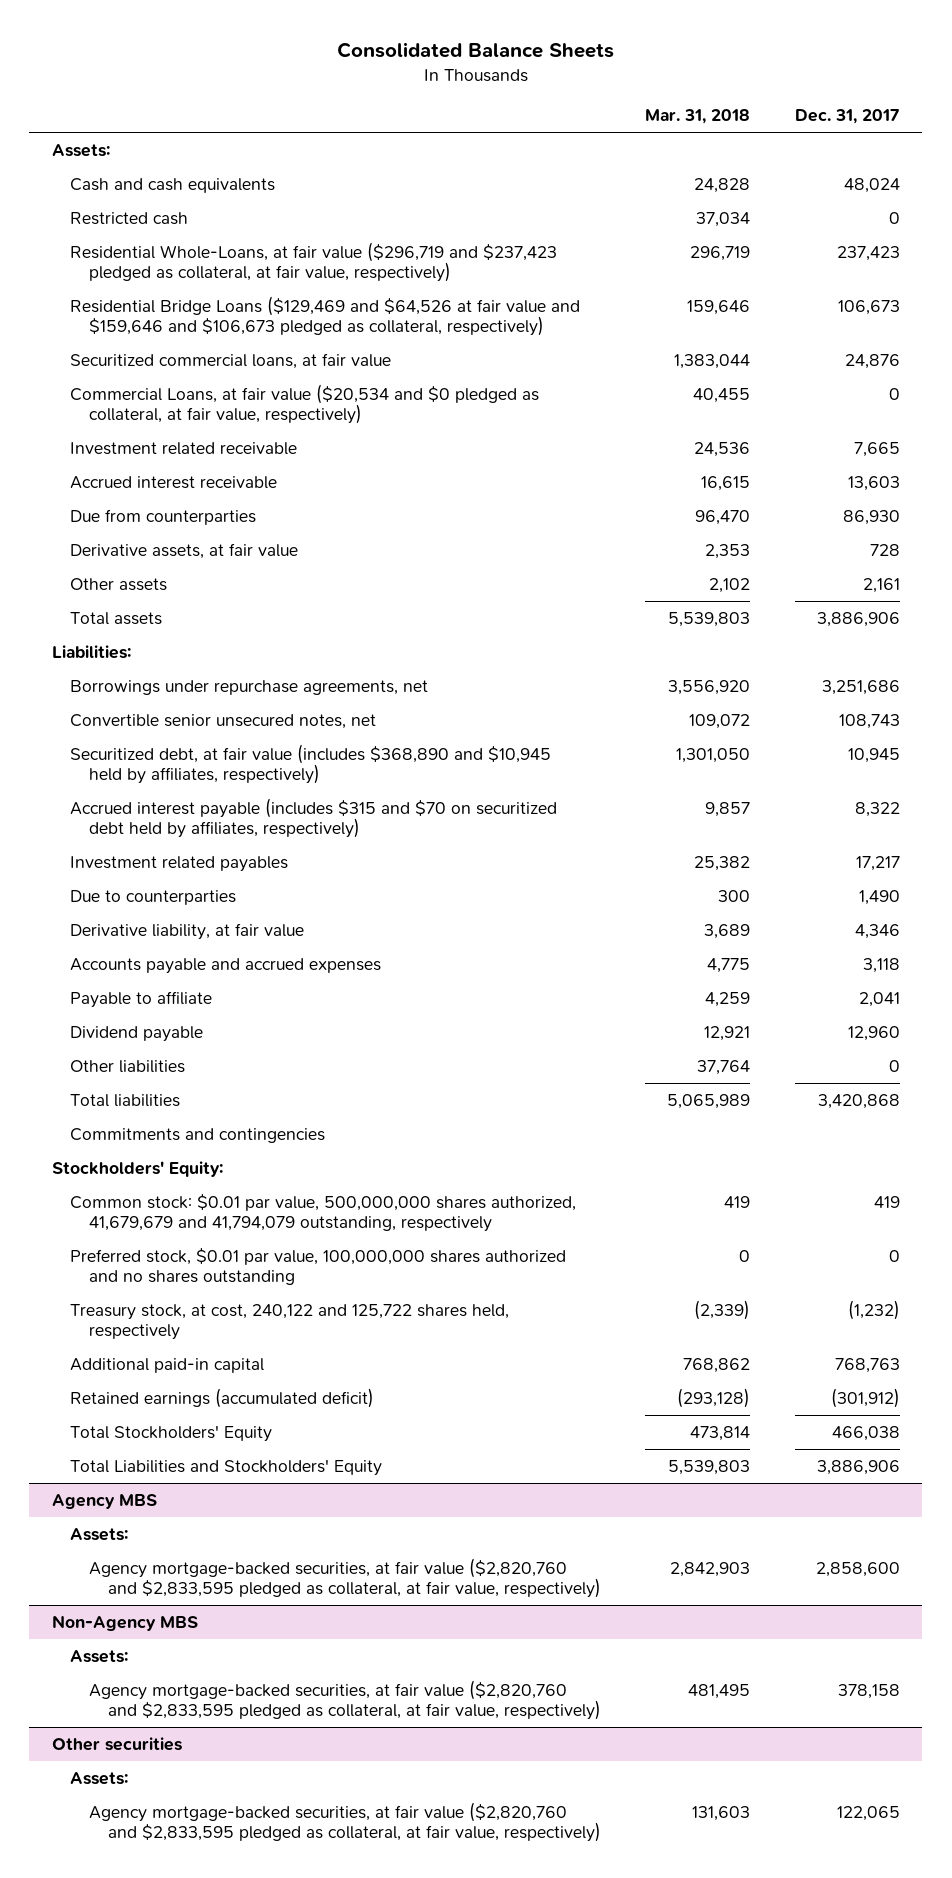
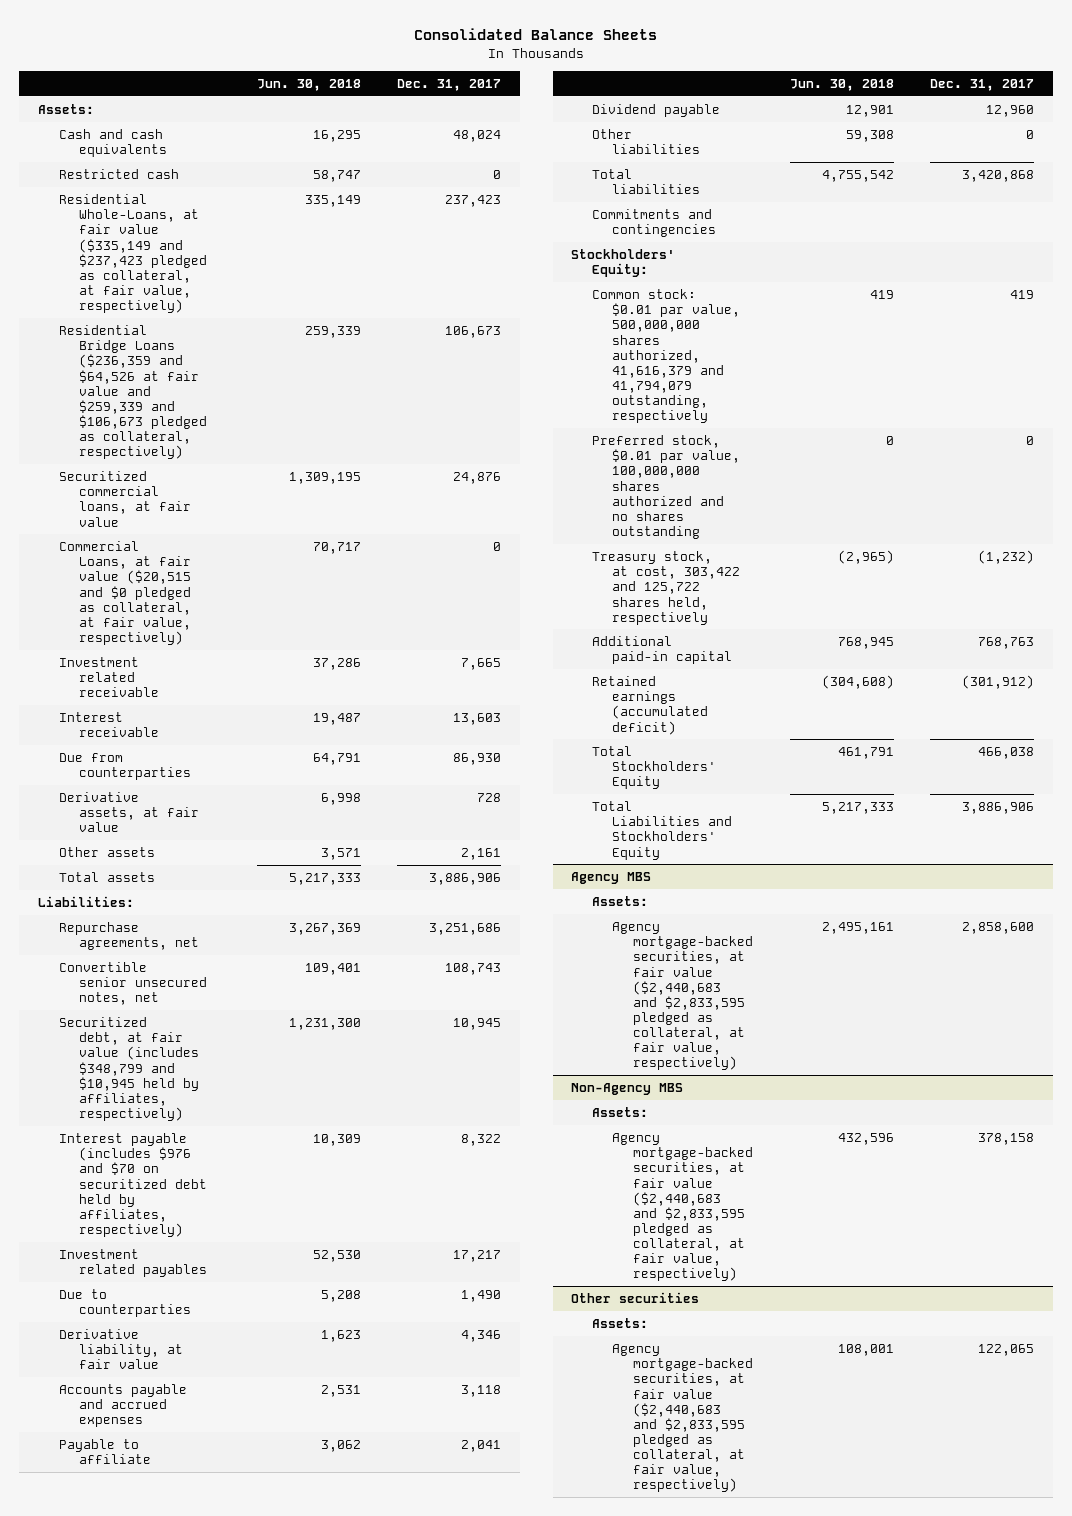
[645,109,751,125] Mar. 31, 2018 -> none
none -> [256,78,361,91] Jun. 30, 2018
[70,241,558,283] Residential Whole-Loans, at fair value ($296,719 and $237,423 pledged as collateral, at fair value, respectively) -> [58,194,208,314] Residential Whole-Loans, at fair value ($335,149 and $237,423 pledged as collateral, at fair value, respectively)
[70,295,581,337] Residential Bridge Loans ($129,469 and $64,526 at fair value and $159,646 and $106,673 pledged as collateral, respectively) -> [58,325,208,460] Residential Bridge Loans ($236,359 and $64,526 at fair value and $259,339 and $106,673 pledged as collateral, respectively)
[70,383,540,425] Commercial Loans, at fair value ($20,534 and $0 pledged as collateral, at fair value, respectively) -> [58,541,192,645] Commercial Loans, at fair value ($20,515 and $0 pledged as collateral, at fair value, respectively)
[70,475,278,489] Accrued interest receivable -> [58,712,160,738] Interest receivable
[70,679,429,695] Borrowings under repurchase agreements, net -> [58,922,200,951] Repurchase agreements, net
[70,743,552,785] Securitized debt, at fair value (includes $368,890 and $10,945 held by affiliates, respectively) -> [58,1017,200,1121] Securitized debt, at fair value (includes $348,799 and $10,945 held by affiliates, respectively)
[70,797,558,839] Accrued interest payable (includes $315 and $70 on securitized debt held by affiliates, respectively) -> [58,1133,208,1237] Interest payable (includes $976 and $70 on securitized debt held by affiliates, respectively)
[70,1193,577,1233] Common stock: $0.01 par value, 500,000,000 shares authorized, 41,679,679 and 41,794,079 outstanding, respectively -> [591,289,741,424] Common stock: $0.01 par value, 500,000,000 shares authorized, 41,616,379 and 41,794,079 outstanding, respectively
[70,1303,510,1341] Treasury stock, at cost, 240,122 and 125,722 shares held, respectively -> [591,551,741,625] Treasury stock, at cost, 303,422 and 125,722 shares held, respectively
[88,1557,601,1599] Agency mortgage-backed securities, at fair value ($2,820,760 and $2,833,595 pledged as collateral, at fair value, respectively) -> [612,922,754,1071] Agency mortgage-backed securities, at fair value ($2,440,683 and $2,833,595 pledged as collateral, at fair value, respectively)
[88,1679,601,1721] Agency mortgage-backed securities, at fair value ($2,820,760 and $2,833,595 pledged as collateral, at fair value, respectively) -> [612,1133,754,1282] Agency mortgage-backed securities, at fair value ($2,440,683 and $2,833,595 pledged as collateral, at fair value, respectively)
[88,1801,601,1843] Agency mortgage-backed securities, at fair value ($2,820,760 and $2,833,595 pledged as collateral, at fair value, respectively) -> [612,1344,754,1493] Agency mortgage-backed securities, at fair value ($2,440,683 and $2,833,595 pledged as collateral, at fair value, respectively)

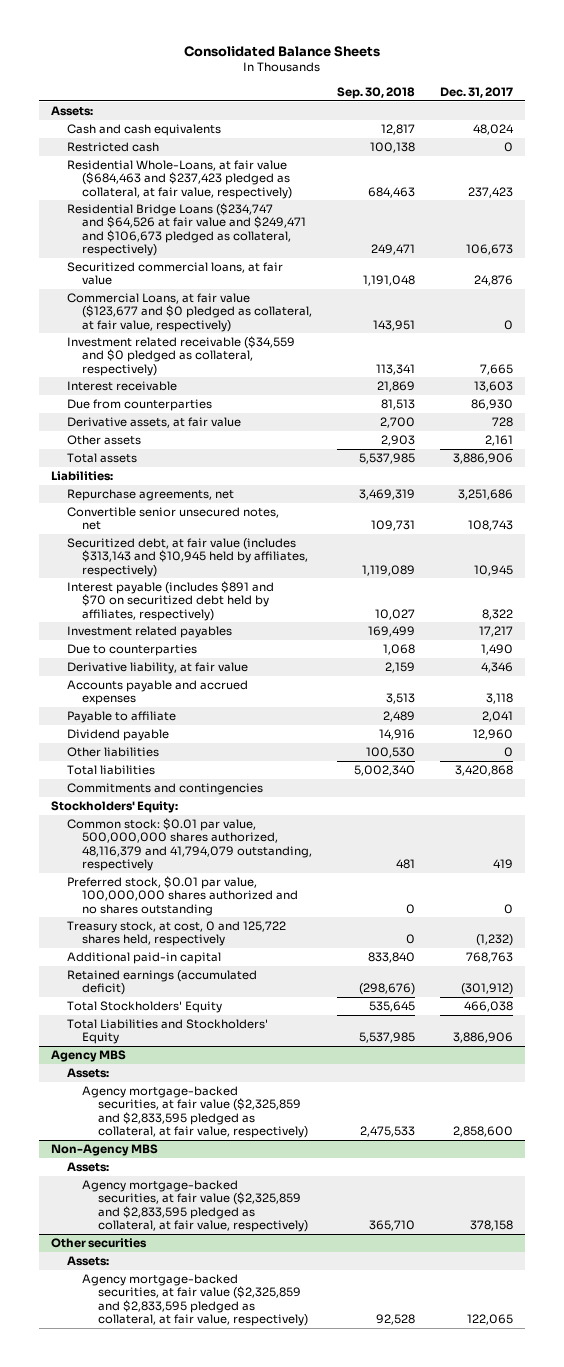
[256,78,361,91] Jun. 30, 2018 -> none
none -> [336,86,415,99] Sep. 30, 2018
[58,194,208,314] Residential Whole-Loans, at fair value ($335,149 and $237,423 pledged as collateral, at fair value, respectively) -> [66,160,293,199] Residential Whole-Loans, at fair value ($684,463 and $237,423 pledged as collateral, at fair value, respectively)
[58,325,208,460] Residential Bridge Loans ($236,359 and $64,526 at fair value and $259,339 and $106,673 pledged as collateral, respectively) -> [66,203,307,256] Residential Bridge Loans ($234,747 and $64,526 at fair value and $249,471 and $106,673 pledged as collateral, respectively)
[58,541,192,645] Commercial Loans, at fair value ($20,515 and $0 pledged as collateral, at fair value, respectively) -> [66,293,313,332] Commercial Loans, at fair value ($123,677 and $0 pledged as collateral, at fair value, respectively)
[58,657,160,698] Investment related receivable -> [66,336,295,376] Investment related receivable ($34,559 and $0 pledged as collateral, respectively)
[58,1017,200,1121] Securitized debt, at fair value (includes $348,799 and $10,945 held by affiliates, respectively) -> [66,538,309,577] Securitized debt, at fair value (includes $313,143 and $10,945 held by affiliates, respectively)
[58,1133,208,1237] Interest payable (includes $976 and $70 on securitized debt held by affiliates, respectively) -> [66,581,274,621] Interest payable (includes $891 and $70 on securitized debt held by affiliates, respectively)
[591,289,741,424] Common stock: $0.01 par value, 500,000,000 shares authorized, 41,616,379 and 41,794,079 outstanding, respectively -> [66,818,313,871] Common stock: $0.01 par value, 500,000,000 shares authorized, 48,116,379 and 41,794,079 outstanding, respectively
[591,551,741,625] Treasury stock, at cost, 303,422 and 125,722 shares held, respectively -> [66,921,286,947] Treasury stock, at cost, 0 and 125,722 shares held, respectively
[612,922,754,1071] Agency mortgage-backed securities, at fair value ($2,440,683 and $2,833,595 pledged as collateral, at fair value, respectively) -> [82,1086,309,1138] Agency mortgage-backed securities, at fair value ($2,325,859 and $2,833,595 pledged as collateral, at fair value, respectively)
[612,1133,754,1282] Agency mortgage-backed securities, at fair value ($2,440,683 and $2,833,595 pledged as collateral, at fair value, respectively) -> [82,1180,309,1232] Agency mortgage-backed securities, at fair value ($2,325,859 and $2,833,595 pledged as collateral, at fair value, respectively)
[612,1344,754,1493] Agency mortgage-backed securities, at fair value ($2,440,683 and $2,833,595 pledged as collateral, at fair value, respectively) -> [82,1274,309,1326] Agency mortgage-backed securities, at fair value ($2,325,859 and $2,833,595 pledged as collateral, at fair value, respectively)

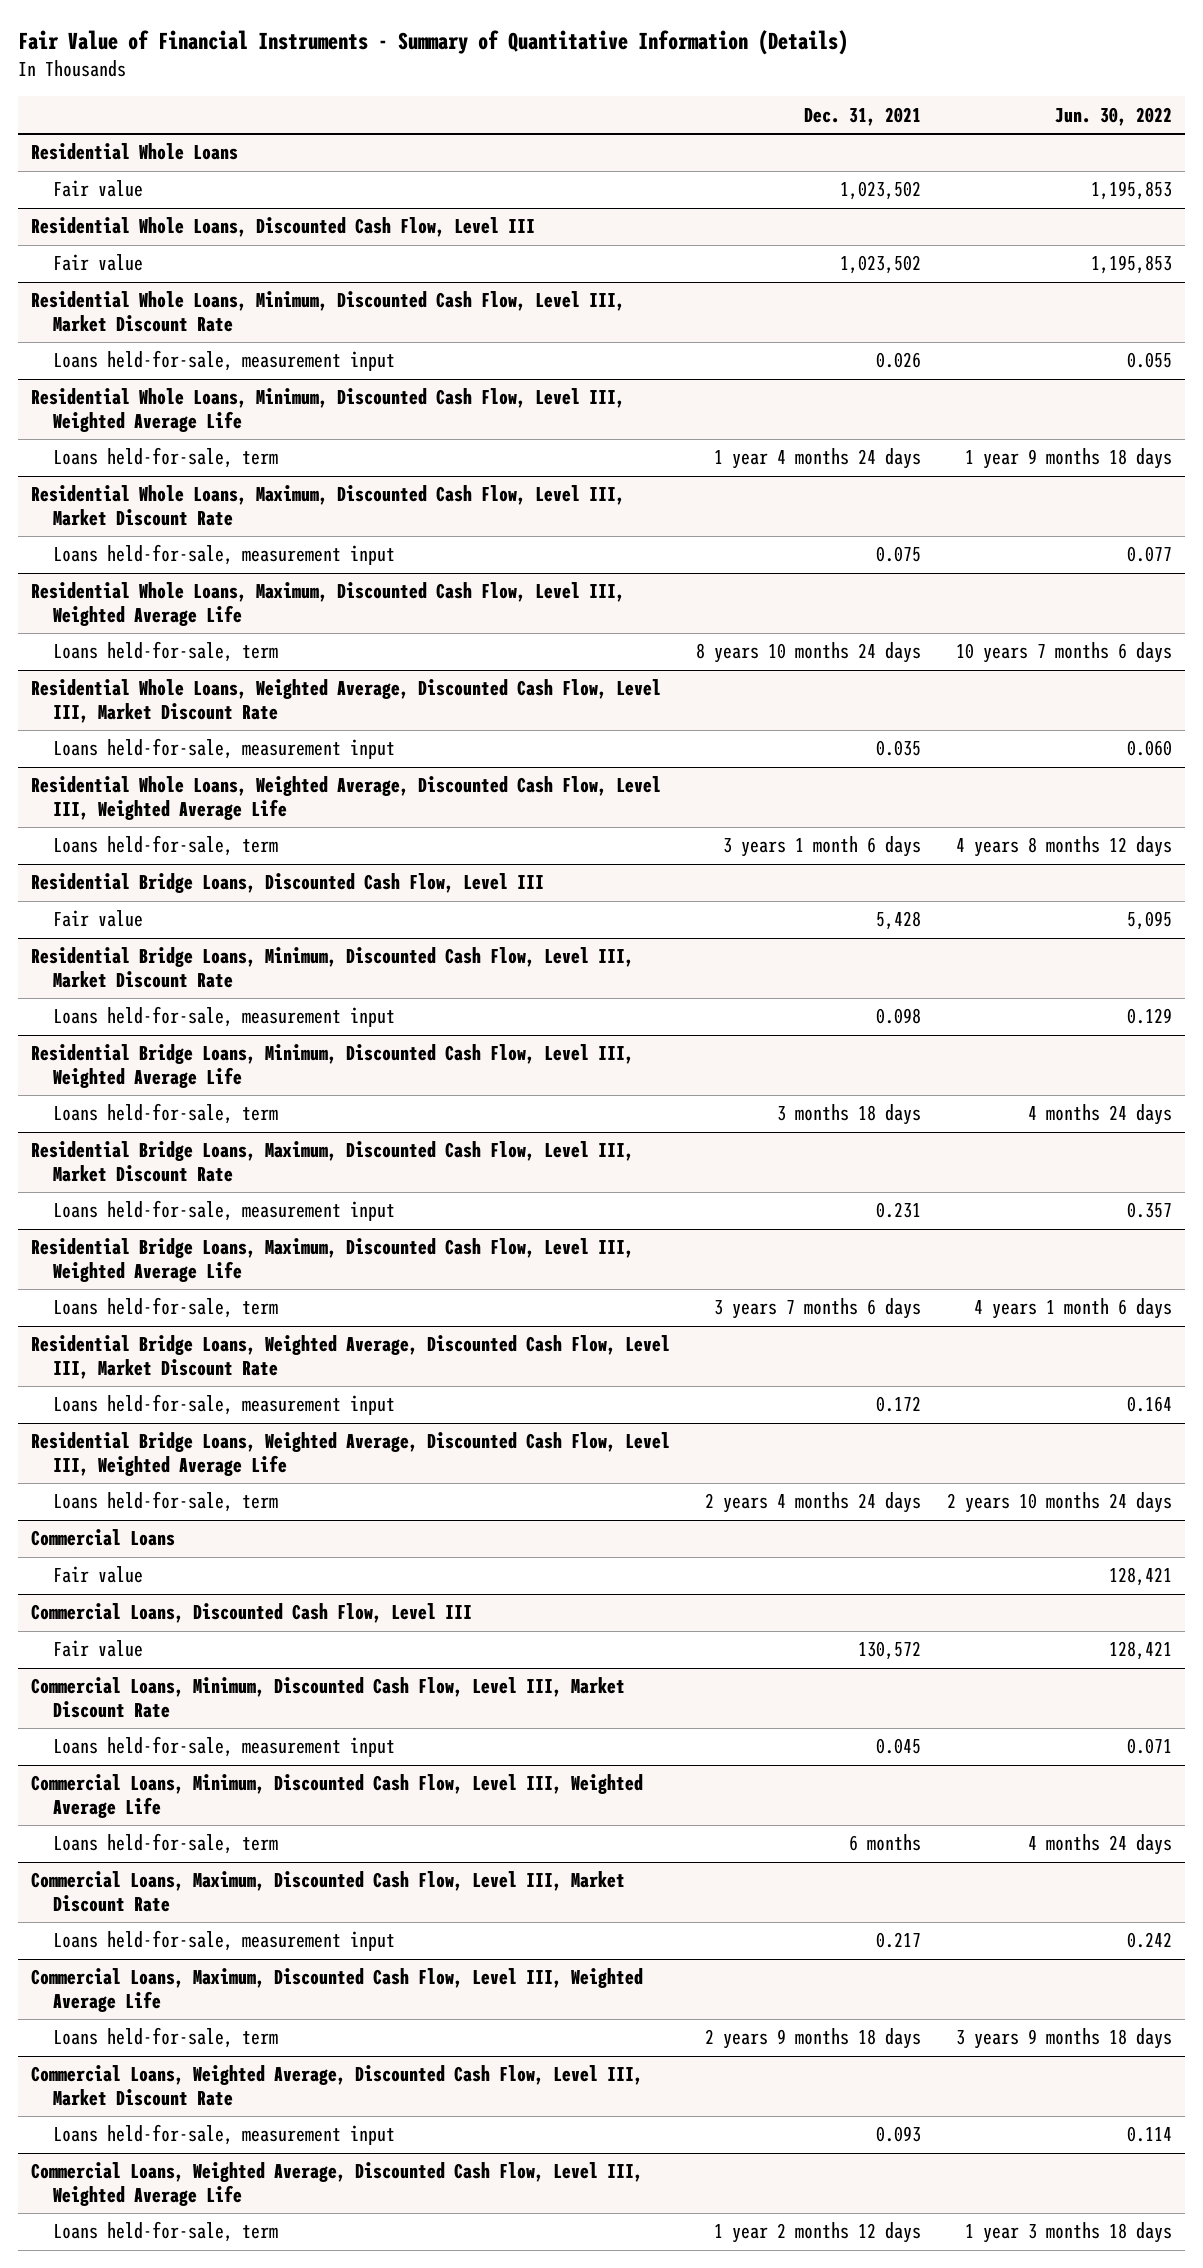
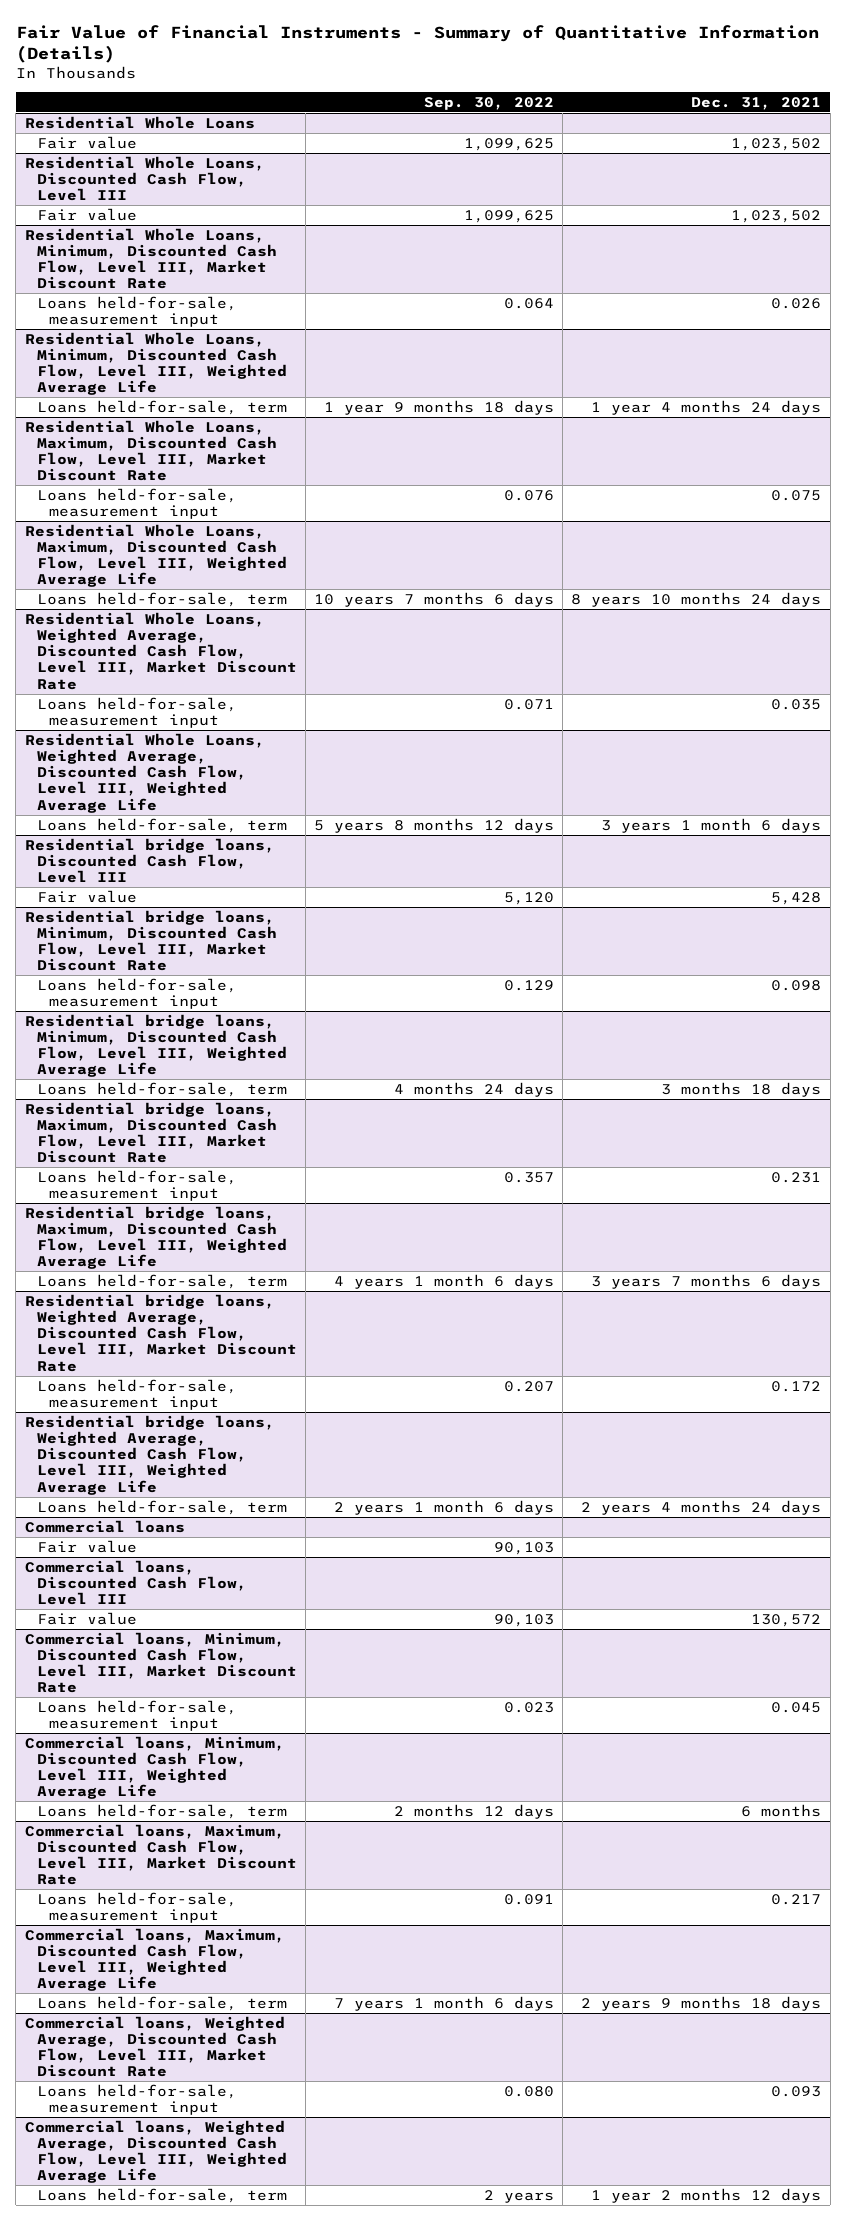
[1055,106,1173,126] Jun. 30, 2022 -> none
none -> [424,96,555,110] Sep. 30, 2022
[31,873,545,894] Residential Bridge Loans, Discounted Cash Flow, Level III -> [24,837,275,884] Residential bridge loans, Discounted Cash Flow, Level III
[31,947,635,989] Residential Bridge Loans, Minimum, Discounted Cash Flow, Level III, Market Discount Rate -> [24,909,277,972] Residential bridge loans, Minimum, Discounted Cash Flow, Level III, Market Discount Rate
[31,1044,635,1089] Residential Bridge Loans, Minimum, Discounted Cash Flow, Level III, Weighted Average Life -> [24,1013,287,1078] Residential bridge loans, Minimum, Discounted Cash Flow, Level III, Weighted Average Life
[31,1141,635,1183] Residential Bridge Loans, Maximum, Discounted Cash Flow, Level III, Market Discount Rate -> [24,1101,277,1164] Residential bridge loans, Maximum, Discounted Cash Flow, Level III, Market Discount Rate
[31,1238,635,1283] Residential Bridge Loans, Maximum, Discounted Cash Flow, Level III, Weighted Average Life -> [24,1205,287,1270] Residential bridge loans, Maximum, Discounted Cash Flow, Level III, Weighted Average Life
[31,1335,671,1380] Residential Bridge Loans, Weighted Average, Discounted Cash Flow, Level III, Market Discount Rate -> [24,1293,297,1372] Residential bridge loans, Weighted Average, Discounted Cash Flow, Level III, Market Discount Rate
[31,1432,671,1477] Residential Bridge Loans, Weighted Average, Discounted Cash Flow, Level III, Weighted Average Life -> [24,1414,275,1495] Residential bridge loans, Weighted Average, Discounted Cash Flow, Level III, Weighted Average Life
[31,1529,176,1547] Commercial Loans -> [24,1519,185,1533] Commercial loans
[31,1603,473,1624] Commercial Loans, Discounted Cash Flow, Level III -> [24,1559,247,1606] Commercial loans, Discounted Cash Flow, Level III
[31,1677,626,1719] Commercial Loans, Minimum, Discounted Cash Flow, Level III, Market Discount Rate -> [24,1631,297,1694] Commercial loans, Minimum, Discounted Cash Flow, Level III, Market Discount Rate
[31,1774,644,1819] Commercial Loans, Minimum, Discounted Cash Flow, Level III, Weighted Average Life -> [24,1735,285,1800] Commercial loans, Minimum, Discounted Cash Flow, Level III, Weighted Average Life
[31,1871,626,1913] Commercial Loans, Maximum, Discounted Cash Flow, Level III, Market Discount Rate -> [24,1823,297,1886] Commercial loans, Maximum, Discounted Cash Flow, Level III, Market Discount Rate
[31,1968,644,2013] Commercial Loans, Maximum, Discounted Cash Flow, Level III, Weighted Average Life -> [24,1927,285,1992] Commercial loans, Maximum, Discounted Cash Flow, Level III, Weighted Average Life
[31,2065,644,2107] Commercial Loans, Weighted Average, Discounted Cash Flow, Level III, Market Discount Rate -> [24,2015,285,2078] Commercial loans, Weighted Average, Discounted Cash Flow, Level III, Market Discount Rate
[31,2162,644,2207] Commercial Loans, Weighted Average, Discounted Cash Flow, Level III, Weighted Average Life -> [24,2119,287,2184] Commercial loans, Weighted Average, Discounted Cash Flow, Level III, Weighted Average Life

